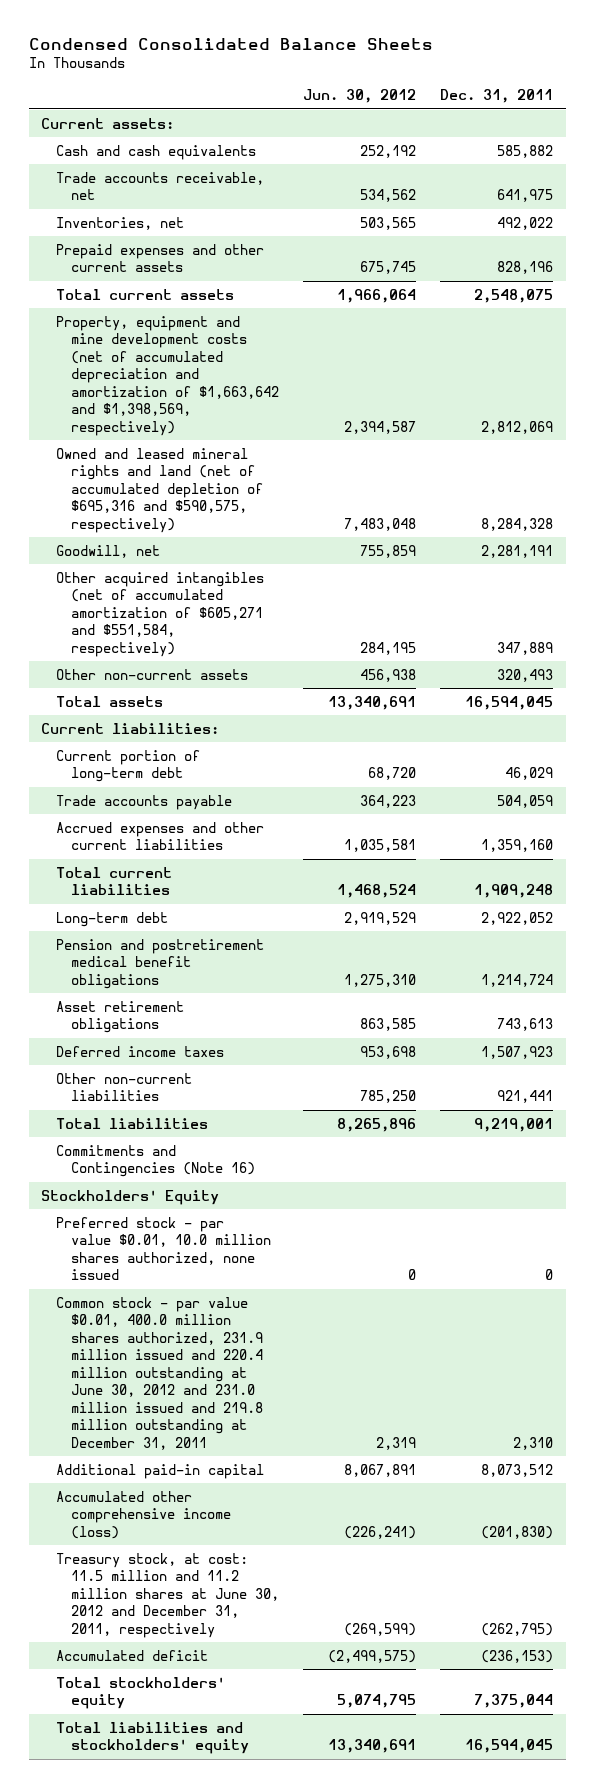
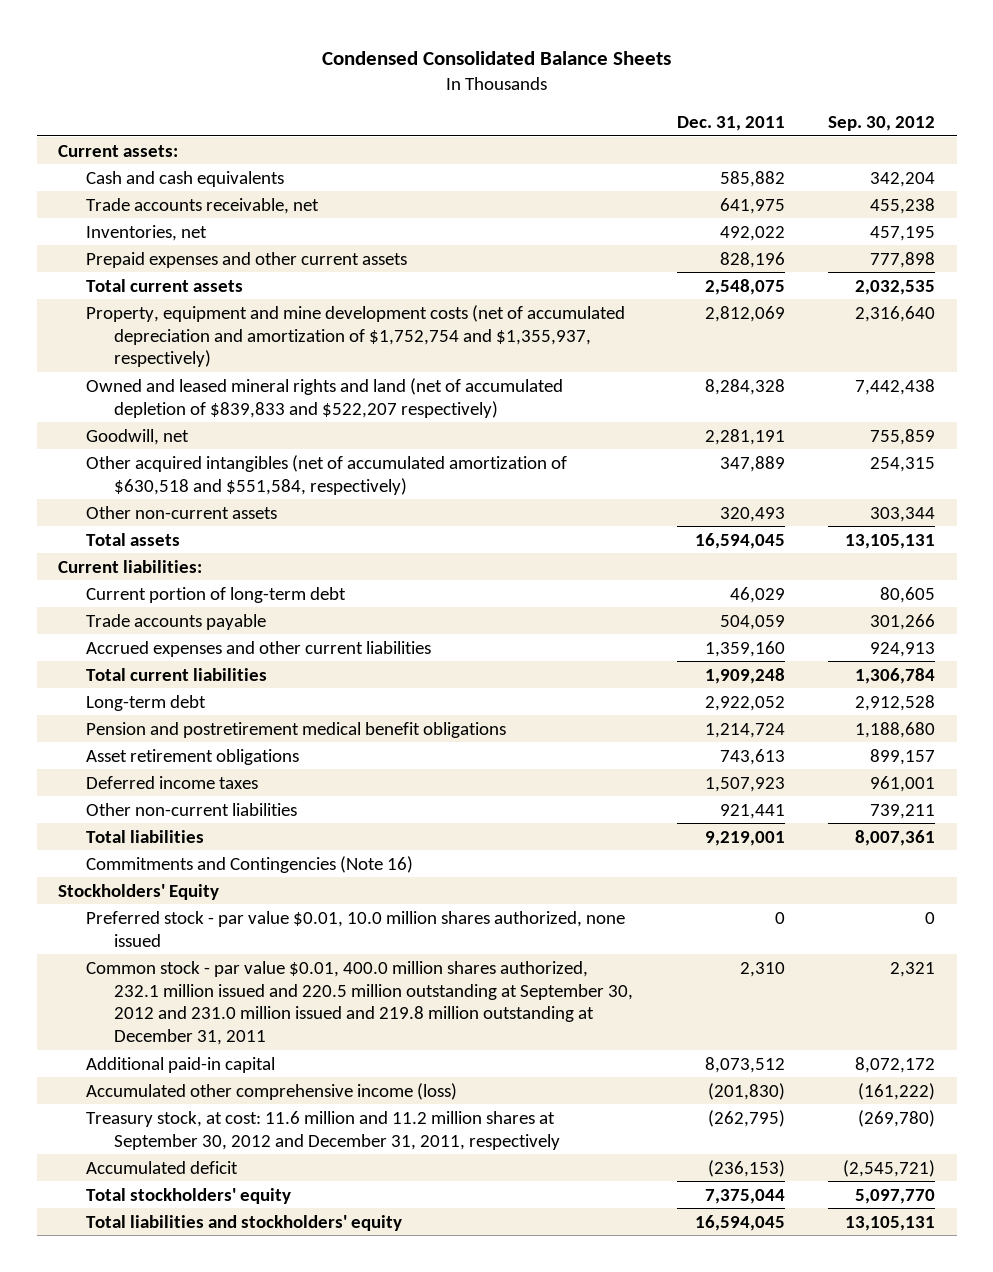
[303,89,417,104] Jun. 30, 2012 -> none
none -> [828,115,936,131] Sep. 30, 2012
[55,315,279,436] Property, equipment and mine development costs (net of accumulated depreciation and amortization of $1,663,642 and $1,398,569, respectively) -> [86,304,626,368] Property, equipment and mine development costs (net of accumulated depreciation and amortization of $1,752,754 and $1,355,937, respectively)
[55,447,263,533] Owned and leased mineral rights and land (net of accumulated depletion of $695,316 and $590,575, respectively) -> [86,377,564,418] Owned and leased mineral rights and land (net of accumulated depletion of $839,833 and $522,207 respectively)
[55,571,264,657] Other acquired intangibles (net of accumulated amortization of $605,271 and $551,584, respectively) -> [86,454,568,495] Other acquired intangibles (net of accumulated amortization of $630,518 and $551,584, respectively)
[55,1296,263,1450] Common stock - par value $0.01, 400.0 million shares authorized, 231.9 million issued and 220.4 million outstanding at June 30, 2012 and 231.0 million issued and 219.8 million outstanding at December 31, 2011 -> [86,960,634,1046] Common stock - par value $0.01, 400.0 million shares authorized, 232.1 million issued and 220.5 million outstanding at September 30, 2012 and 231.0 million issued and 219.8 million outstanding at December 31, 2011
[55,1552,279,1638] Treasury stock, at cost: 11.5 million and 11.2 million shares at June 30, 2012 and December 31, 2011, respectively -> [86,1110,561,1150] Treasury stock, at cost: 11.6 million and 11.2 million shares at September 30, 2012 and December 31, 2011, respectively

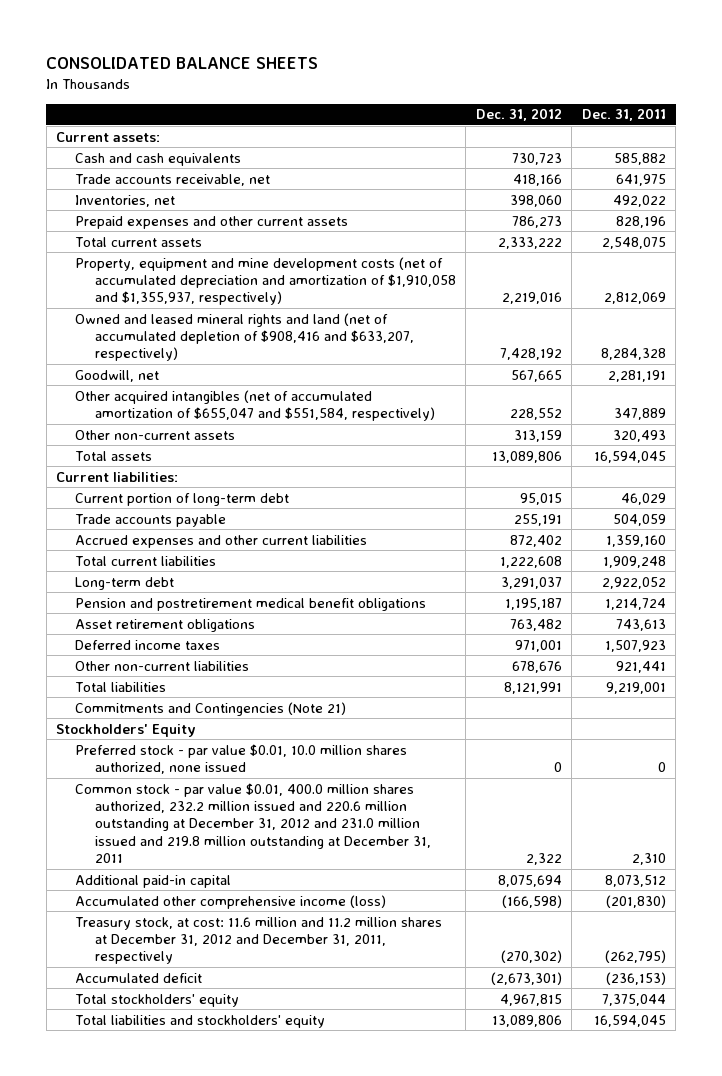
[321,50,671,65] Condensed Consolidated Balance Sheets -> [46,57,319,70] CONSOLIDATED BALANCE SHEETS
[828,115,936,131] Sep. 30, 2012 -> none
none -> [475,108,562,122] Dec. 31, 2012
[86,304,626,368] Property, equipment and mine development costs (net of accumulated depreciation and amortization of $1,752,754 and $1,355,937, respectively) -> [75,256,456,306] Property, equipment and mine development costs (net of accumulated depreciation and amortization of $1,910,058 and $1,355,937, respectively)
[86,377,564,418] Owned and leased mineral rights and land (net of accumulated depletion of $839,833 and $522,207 respectively) -> [75,312,414,362] Owned and leased mineral rights and land (net of accumulated depletion of $908,416 and $633,207, respectively)
[86,454,568,495] Other acquired intangibles (net of accumulated amortization of $630,518 and $551,584, respectively) -> [75,389,435,422] Other acquired intangibles (net of accumulated amortization of $655,047 and $551,584, respectively)
[86,855,414,873] Commitments and Contingencies (Note 16) -> [75,701,347,716] Commitments and Contingencies (Note 21)
[86,960,634,1046] Common stock - par value $0.01, 400.0 million shares authorized, 232.1 million issued and 220.5 million outstanding at September 30, 2012 and 231.0 million issued and 219.8 million outstanding at December 31, 2011 -> [75,782,431,864] Common stock - par value $0.01, 400.0 million shares authorized, 232.2 million issued and 220.6 million outstanding at December 31, 2012 and 231.0 million issued and 219.8 million outstanding at December 31, 2011
[86,1110,561,1150] Treasury stock, at cost: 11.6 million and 11.2 million shares at September 30, 2012 and December 31, 2011, respectively -> [75,916,443,965] Treasury stock, at cost: 11.6 million and 11.2 million shares at December 31, 2012 and December 31, 2011, respectively

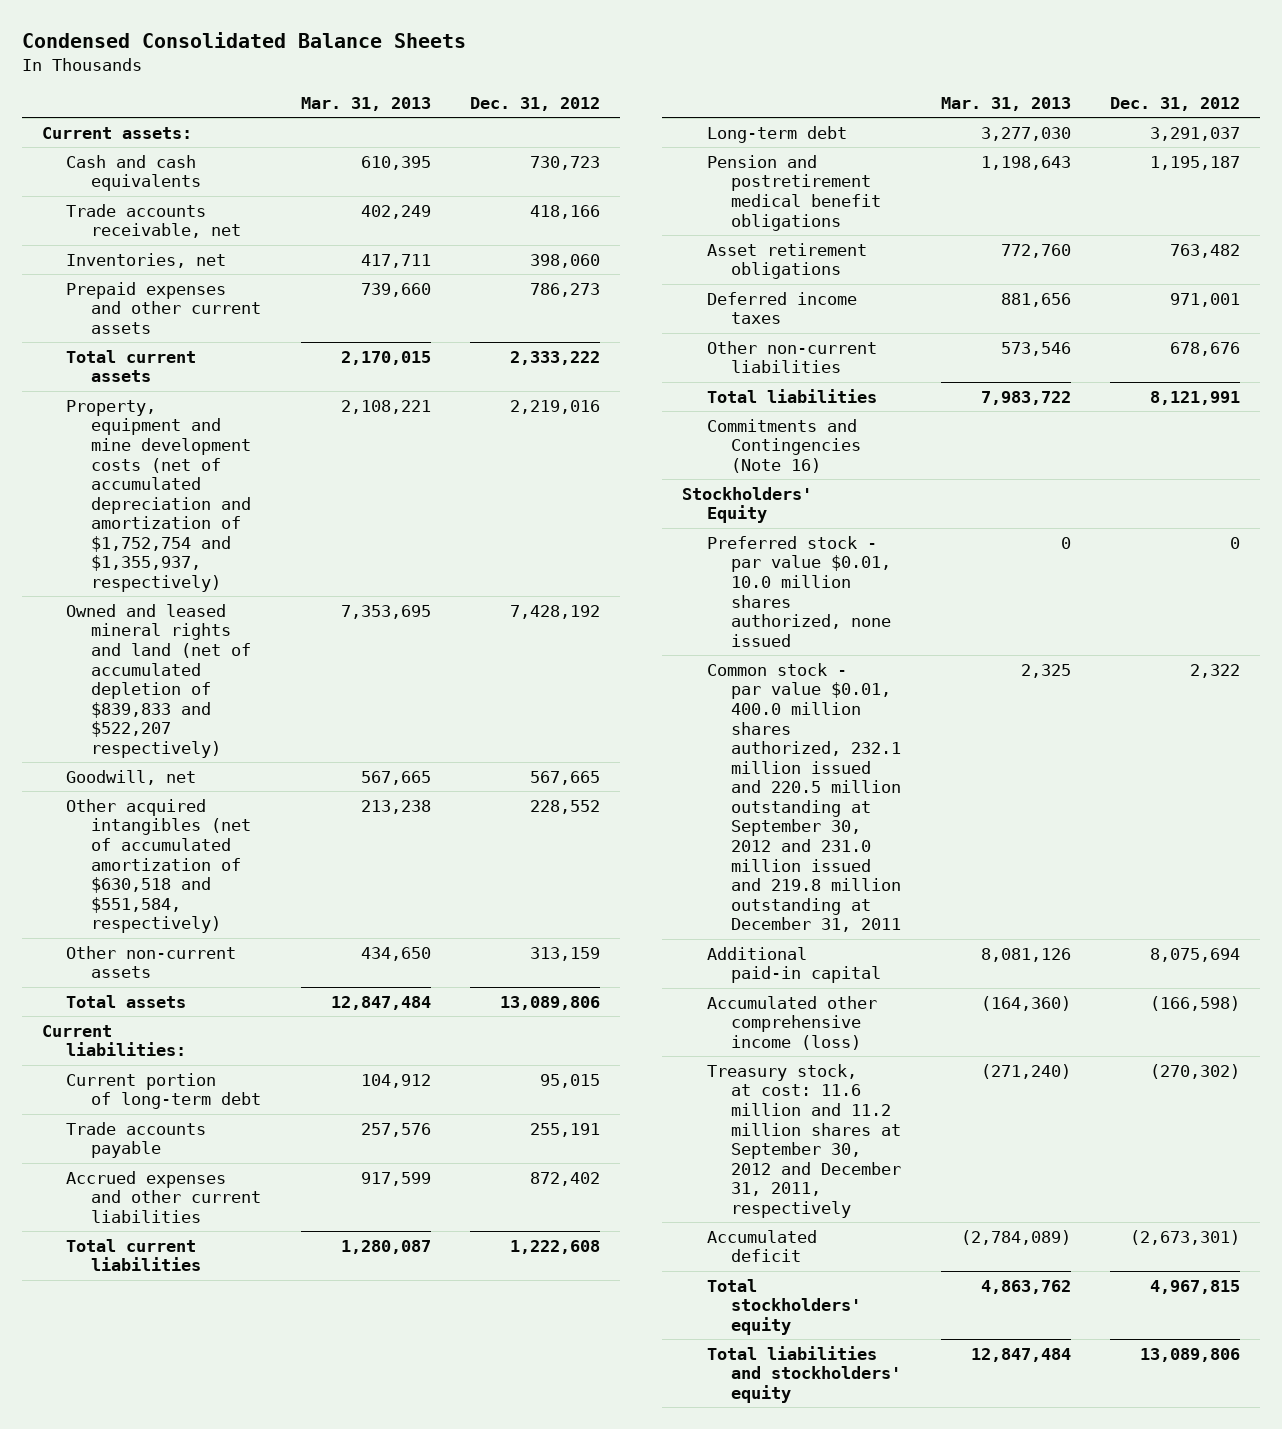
[46,57,319,70] CONSOLIDATED BALANCE SHEETS -> [21,32,466,49] Condensed Consolidated Balance Sheets
[581,108,666,122] Dec. 31, 2011 -> none
none -> [300,96,431,111] Mar. 31, 2013
[75,256,456,306] Property, equipment and mine development costs (net of accumulated depreciation and amortization of $1,910,058 and $1,355,937, respectively) -> [66,399,252,592] Property, equipment and mine development costs (net of accumulated depreciation and amortization of $1,752,754 and $1,355,937, respectively)
[75,312,414,362] Owned and leased mineral rights and land (net of accumulated depletion of $908,416 and $633,207, respectively) -> [66,603,252,758] Owned and leased mineral rights and land (net of accumulated depletion of $839,833 and $522,207 respectively)
[75,389,435,422] Other acquired intangibles (net of accumulated amortization of $655,047 and $551,584, respectively) -> [66,798,252,934] Other acquired intangibles (net of accumulated amortization of $630,518 and $551,584, respectively)
[75,701,347,716] Commitments and Contingencies (Note 21) -> [706,418,862,473] Commitments and Contingencies (Note 16)
[75,782,431,864] Common stock - par value $0.01, 400.0 million shares authorized, 232.2 million issued and 220.6 million outstanding at December 31, 2012 and 231.0 million issued and 219.8 million outstanding at December 31, 2011 -> [706,662,902,933] Common stock - par value $0.01, 400.0 million shares authorized, 232.1 million issued and 220.5 million outstanding at September 30, 2012 and 231.0 million issued and 219.8 million outstanding at December 31, 2011
[75,916,443,965] Treasury stock, at cost: 11.6 million and 11.2 million shares at December 31, 2012 and December 31, 2011, respectively -> [706,1063,902,1218] Treasury stock, at cost: 11.6 million and 11.2 million shares at September 30, 2012 and December 31, 2011, respectively

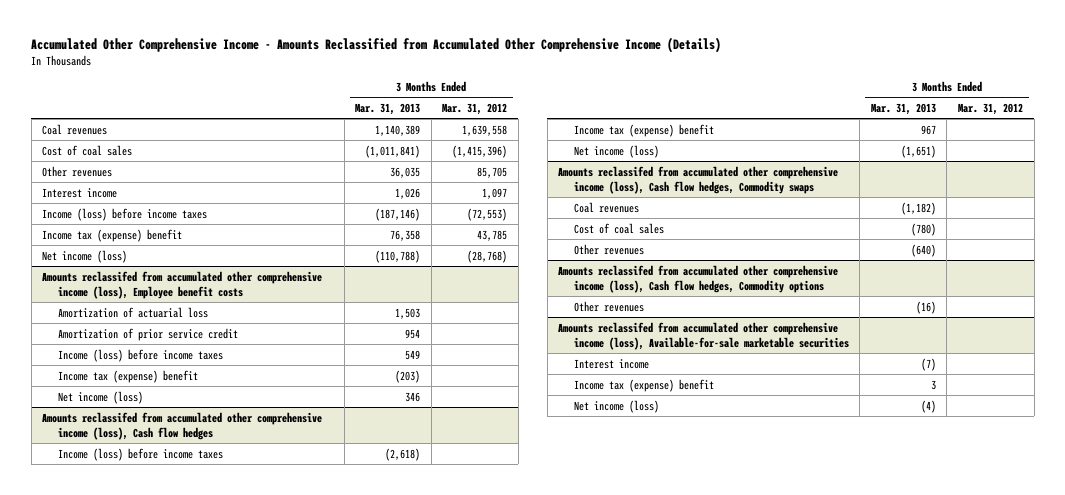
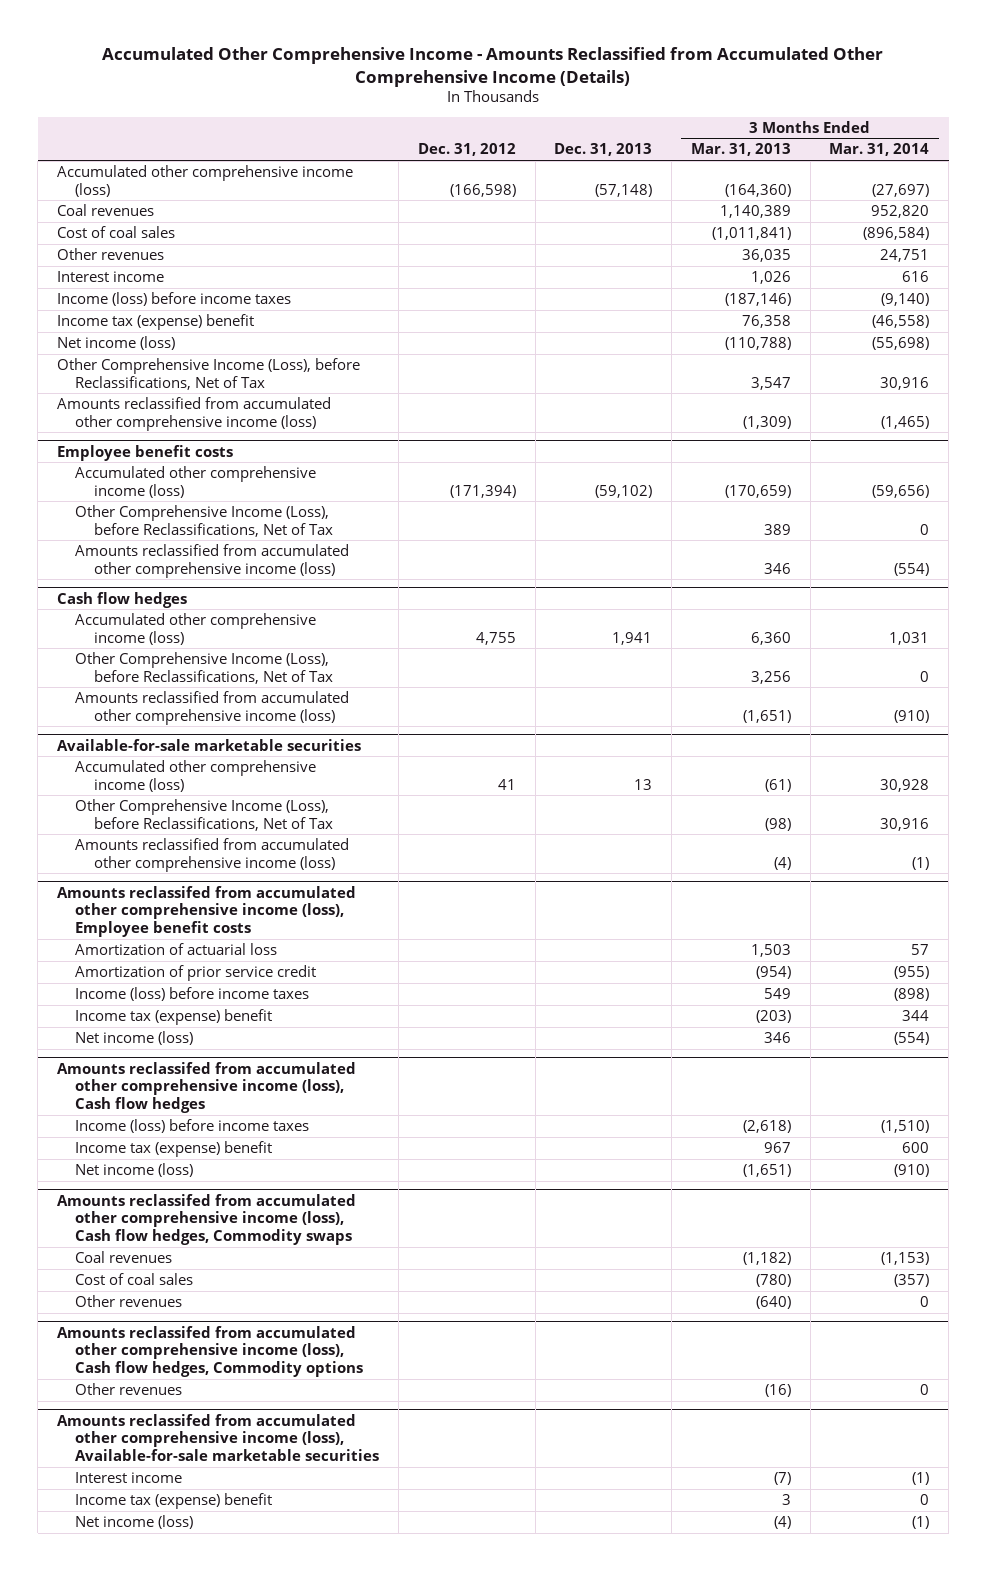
[442,102,508,115] Mar. 31, 2012 -> none
none -> [417,143,516,157] Dec. 31, 2012
none -> [554,143,653,157] Dec. 31, 2013
none -> [829,143,930,157] Mar. 31, 2014
none -> [57,164,354,197] Accumulated other comprehensive income (loss)
none -> [57,357,361,390] Other Comprehensive Income (Loss), before Reclassifications, Net of Tax
none -> [57,396,332,431] Amounts reclassified from accumulated other comprehensive income (loss)
none -> [57,444,234,461] Employee benefit costs
none -> [75,465,317,498] Accumulated other comprehensive income (loss)
none -> [75,504,333,537] Other Comprehensive Income (Loss), before Reclassifications, Net of Tax
none -> [75,543,350,578] Amounts reclassified from accumulated other comprehensive income (loss)
none -> [57,591,188,608] Cash flow hedges
none -> [75,612,317,645] Accumulated other comprehensive income (loss)
none -> [75,651,333,684] Other Comprehensive Income (Loss), before Reclassifications, Net of Tax
none -> [75,690,350,725] Amounts reclassified from accumulated other comprehensive income (loss)
none -> [57,738,362,751] Available-for-sale marketable securities
none -> [75,759,317,792] Accumulated other comprehensive income (loss)
none -> [75,798,333,831] Other Comprehensive Income (Loss), before Reclassifications, Net of Tax
none -> [75,837,350,872] Amounts reclassified from accumulated other comprehensive income (loss)
[405,328,421,339] 954 -> [755,965,791,979] (954)

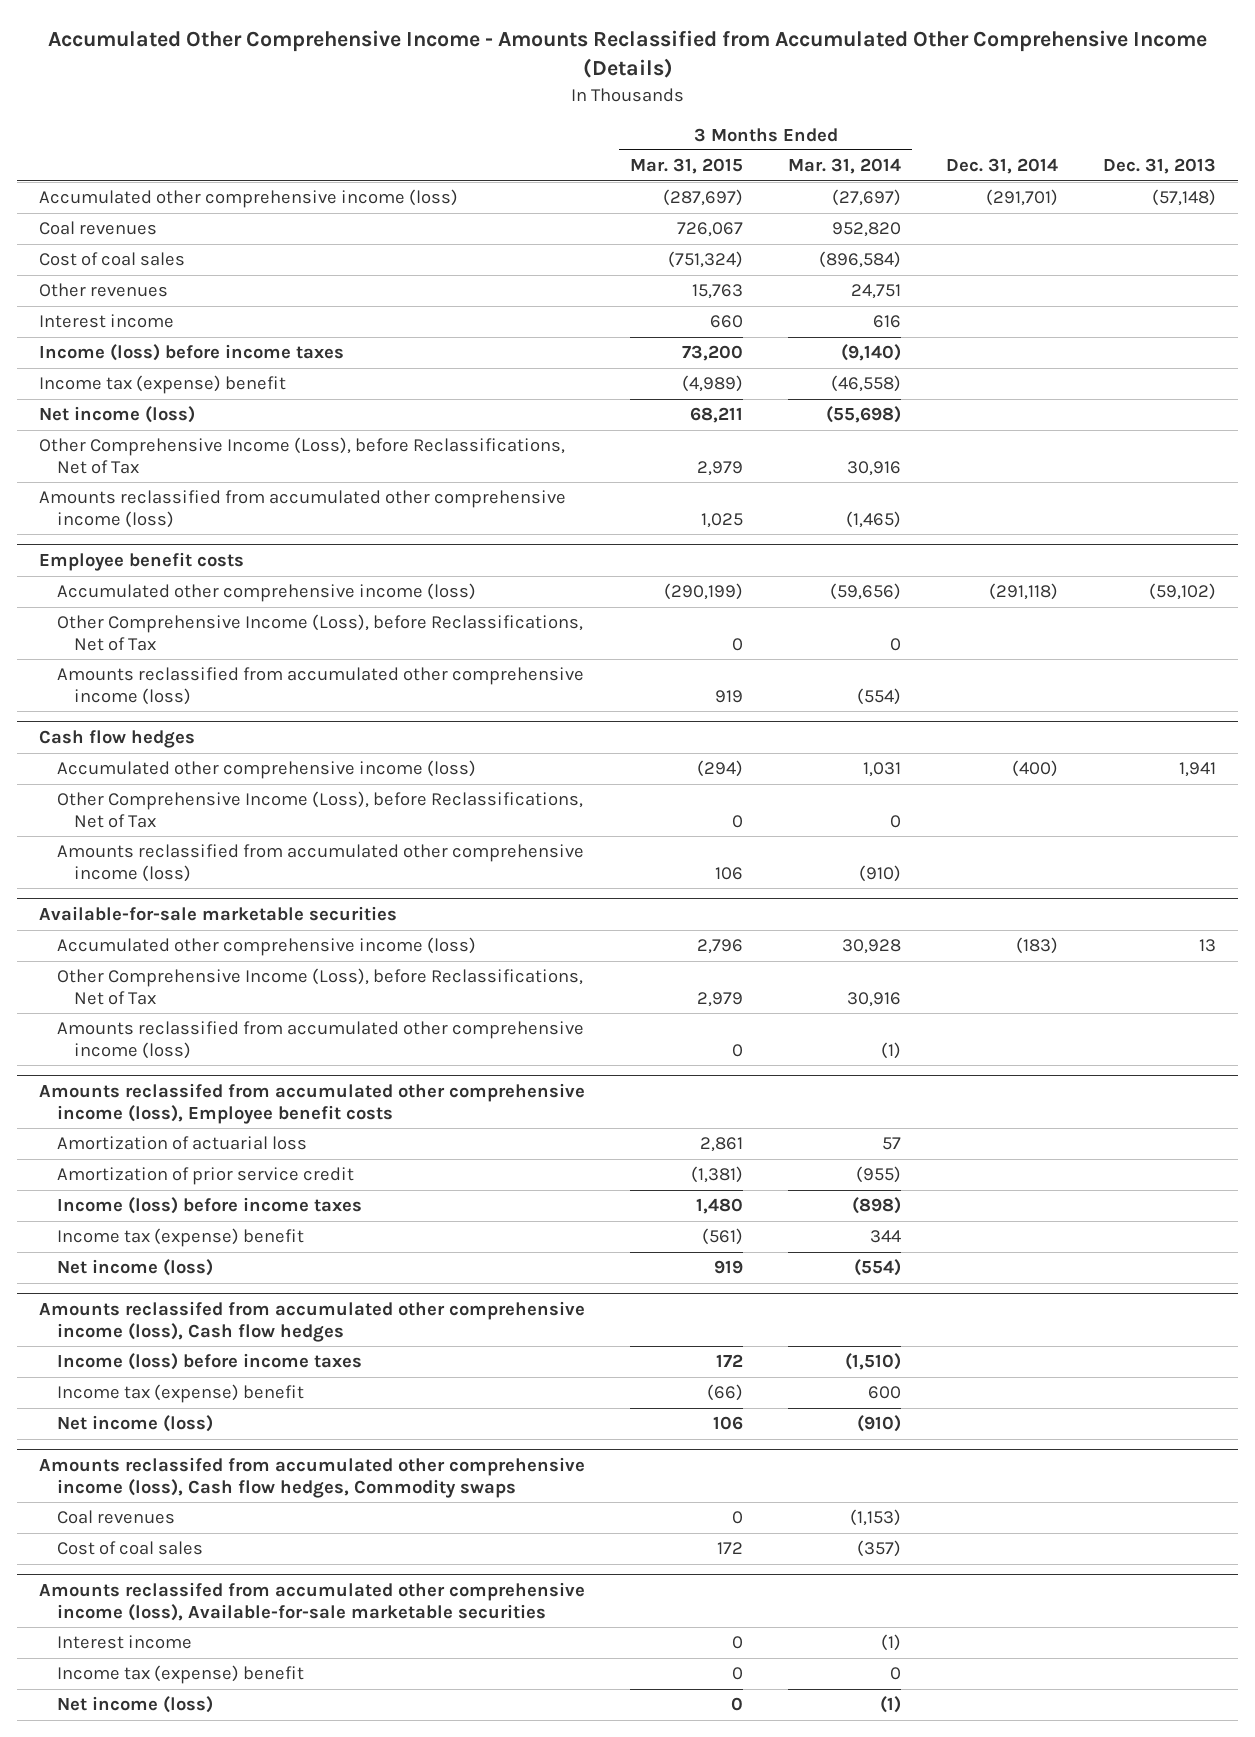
[417,143,516,157] Dec. 31, 2012 -> none
[690,143,791,157] Mar. 31, 2013 -> none
none -> [630,158,744,175] Mar. 31, 2015
none -> [946,158,1059,175] Dec. 31, 2014
[75,1294,183,1307] Other revenues -> none
[57,1325,364,1378] Amounts reclassifed from accumulated other comprehensive income (loss), Cash flow hedges, Commodity options -> none
[75,1382,183,1395] Other revenues -> none

